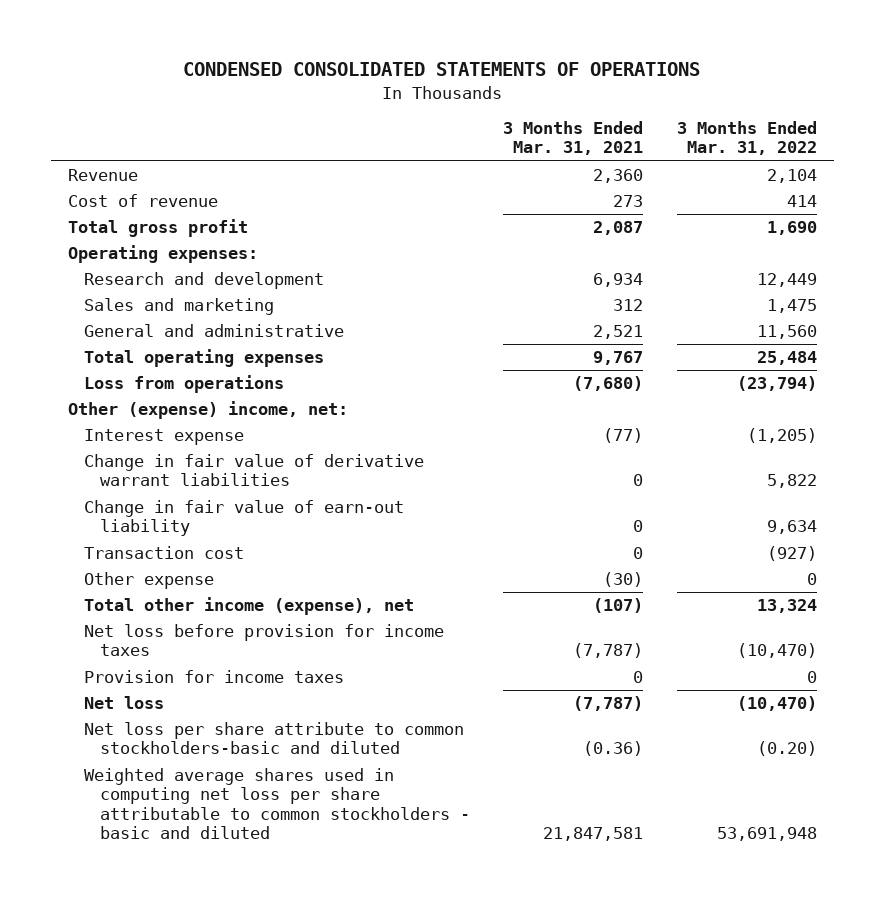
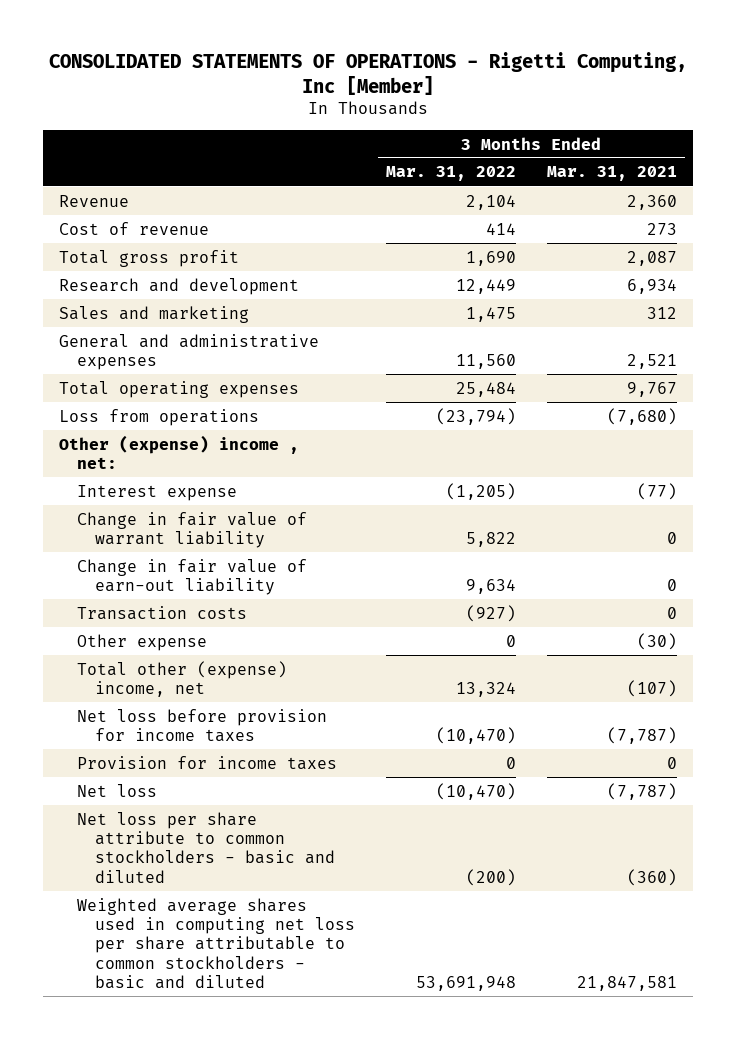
[183,62,701,77] CONDENSED CONSOLIDATED STATEMENTS OF OPERATIONS -> [48,51,687,95] CONSOLIDATED STATEMENTS OF OPERATIONS - Rigetti Computing, Inc [Member]
[67,245,258,264] Operating expenses: -> none
[83,324,344,338] General and administrative -> [58,333,319,370] General and administrative expenses
[67,401,348,420] Other (expense) income, net: -> [58,434,299,469] Other (expense) income , net:
[83,454,424,487] Change in fair value of derivative warrant liabilities -> [76,511,307,548] Change in fair value of warrant liability
[83,546,244,560] Transaction cost -> [76,605,247,620] Transaction costs
[83,597,414,616] Total other income (expense), net -> [76,660,287,697] Total other (expense) income, net
[83,722,464,755] Net loss per share attribute to common stockholders-basic and diluted -> [76,811,335,883] Net loss per share attribute to common stockholders - basic and diluted
[583,741,644,757] (0.36) -> [627,868,678,886] (360)
[756,741,817,757] (0.20) -> [465,868,516,886] (200)

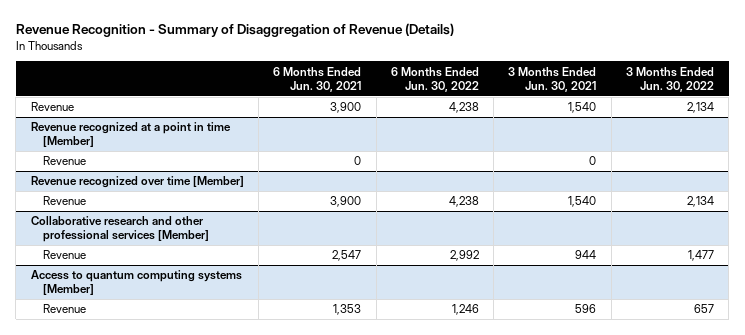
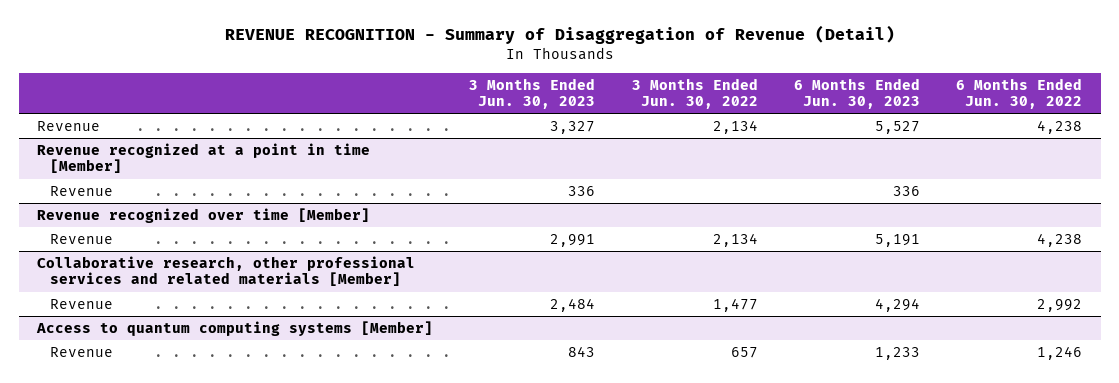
[15,23,454,38] Revenue Recognition - Summary of Disaggregation of Revenue (Details) -> [224,25,895,45] REVENUE RECOGNITION - Summary of Disaggregation of Revenue (Detail)
[273,66,362,92] 6 Months Ended Jun. 30, 2021 -> none
[508,66,597,92] 3 Months Ended Jun. 30, 2021 -> none
none -> [469,77,596,110] 3 Months Ended Jun. 30, 2023
none -> [794,77,921,110] 6 Months Ended Jun. 30, 2023
[30,216,209,243] Collaborative research and other professional services [Member] -> [36,255,415,287] Collaborative research, other professional services and related materials [Member]

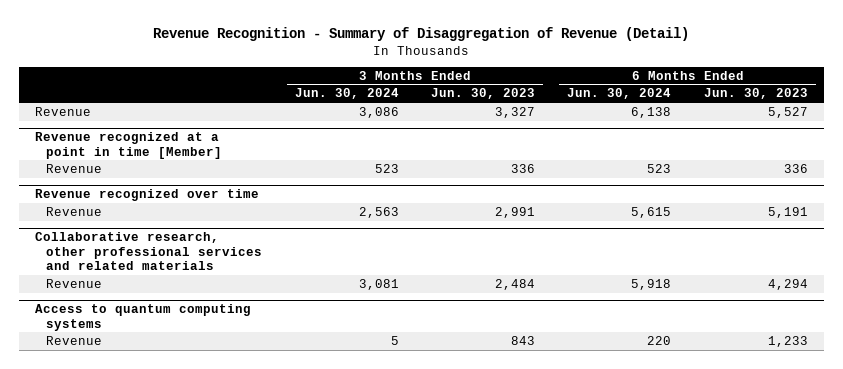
[224,25,895,45] REVENUE RECOGNITION - Summary of Disaggregation of Revenue (Detail) -> [153,26,690,41] Revenue Recognition - Summary of Disaggregation of Revenue (Detail)
[631,77,758,110] 3 Months Ended Jun. 30, 2022 -> none
[956,77,1083,110] 6 Months Ended Jun. 30, 2022 -> none
none -> [294,88,399,100] Jun. 30, 2024
none -> [567,88,672,100] Jun. 30, 2024
[36,207,370,223] Revenue recognized over time [Member] -> [34,189,259,202] Revenue recognized over time
[36,255,415,287] Collaborative research, other professional services and related materials [Member] -> [34,232,263,271] Collaborative research, other professional services and related materials
[35,320,433,336] Access to quantum computing systems [Member] -> [34,304,251,331] Access to quantum computing systems

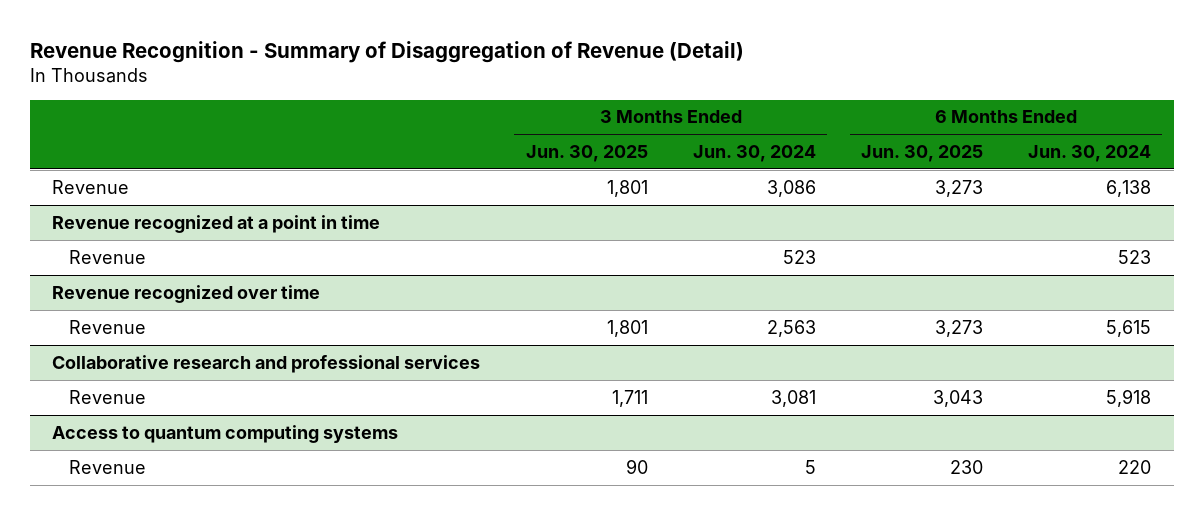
[431,88,536,100] Jun. 30, 2023 -> none
[703,88,808,100] Jun. 30, 2023 -> none
none -> [525,145,648,163] Jun. 30, 2025
none -> [860,145,983,163] Jun. 30, 2025
[34,132,223,159] Revenue recognized at a point in time [Member] -> [52,214,381,233] Revenue recognized at a point in time
[34,232,263,271] Collaborative research, other professional services and related materials -> [52,354,481,373] Collaborative research and professional services

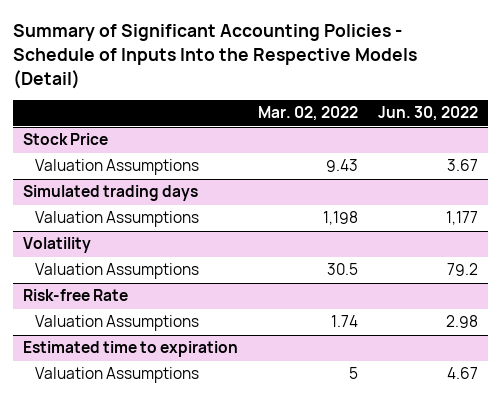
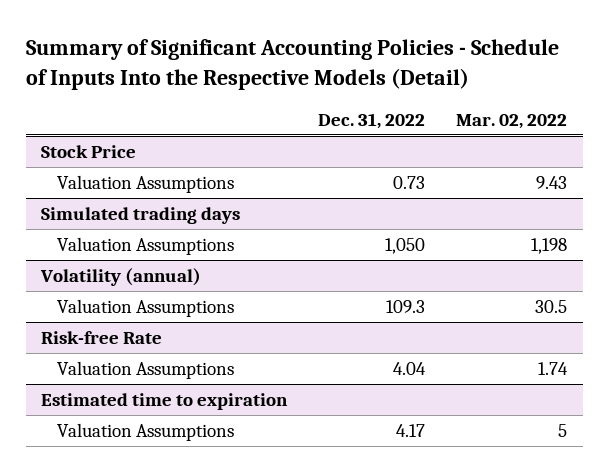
[377,106,478,122] Jun. 30, 2022 -> none
none -> [318,112,426,129] Dec. 31, 2022
[23,237,92,254] Volatility -> [40,268,202,287] Volatility (annual)

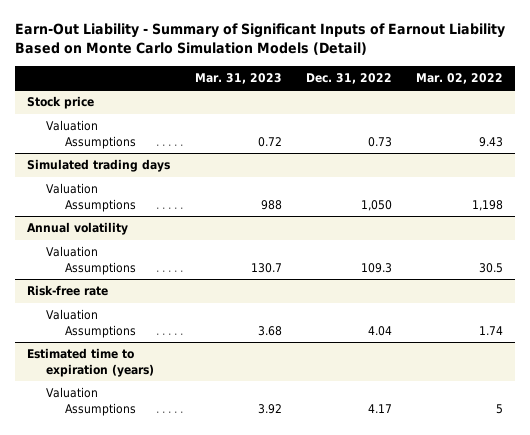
[25,39,559,90] Summary of Significant Accounting Policies - Schedule of Inputs Into the Respective Models (Detail) -> [15,23,506,56] Earn-Out Liability - Summary of Significant Inputs of Earnout Liability Based on Monte Carlo Simulation Models (Detail)
none -> [194,72,282,84] Mar. 31, 2023
[41,145,137,159] Stock Price -> [27,96,95,110] Stock price
[40,268,202,287] Volatility (annual) -> [27,222,129,236] Annual volatility
[41,331,163,345] Risk-free Rate -> [27,285,109,297] Risk-free rate
[41,393,289,411] Estimated time to expiration -> [27,348,155,377] Estimated time to expiration (years)

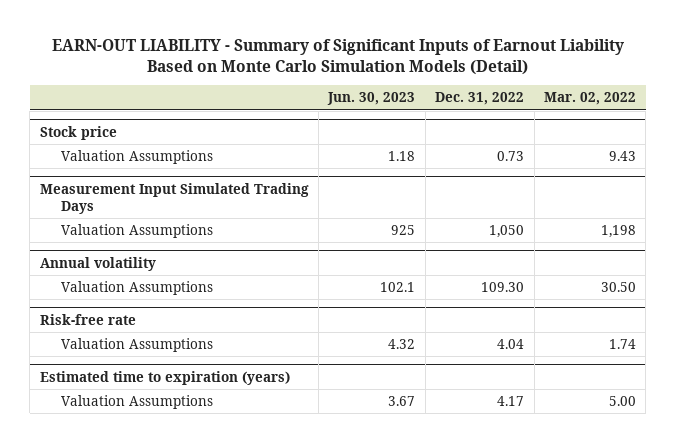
[15,23,506,56] Earn-Out Liability - Summary of Significant Inputs of Earnout Liability Based on Monte Carlo Simulation Models (Detail) -> [51,38,624,75] EARN-OUT LIABILITY - Summary of Significant Inputs of Earnout Liability Based on Monte Carlo Simulation Models (Detail)
[194,72,282,84] Mar. 31, 2023 -> none
none -> [327,92,416,106] Jun. 30, 2023
[27,159,171,173] Simulated trading days -> [39,182,309,215] Measurement Input Simulated Trading Days
[360,262,392,273] 109.3 -> [481,282,525,293] 109.30
[479,262,504,273] 30.5 -> [600,282,636,293] 30.50
[496,403,504,414] 5 -> [608,396,636,407] 5.00

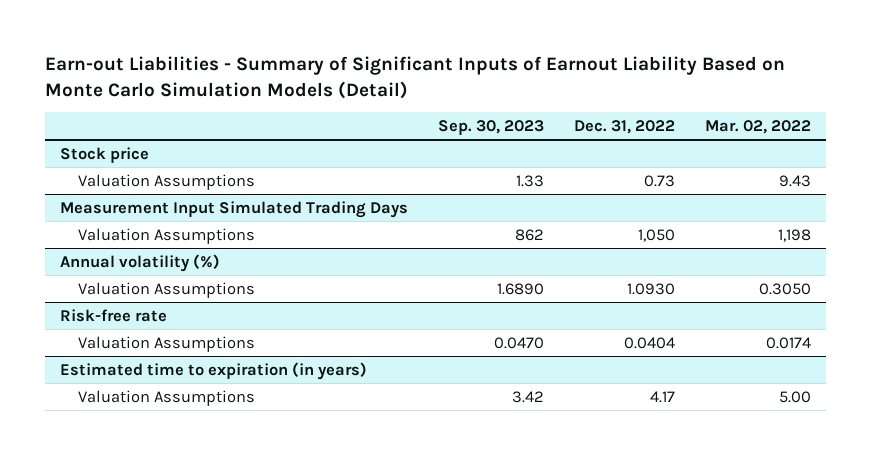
[51,38,624,75] EARN-OUT LIABILITY - Summary of Significant Inputs of Earnout Liability Based on Monte Carlo Simulation Models (Detail) -> [44,56,785,99] Earn-out Liabilities - Summary of Significant Inputs of Earnout Liability Based on Monte Carlo Simulation Models (Detail)
[327,92,416,106] Jun. 30, 2023 -> none
none -> [437,120,544,136] Sep. 30, 2023
[39,256,156,271] Annual volatility -> [59,253,220,272] Annual volatility (%)
[481,282,525,293] 109.30 -> [626,282,675,295] 1.0930
[600,282,636,293] 30.50 -> [758,282,811,295] 0.3050
[497,339,525,350] 4.04 -> [623,336,675,349] 0.0404
[608,339,636,350] 1.74 -> [765,336,811,349] 0.0174
[39,370,290,385] Estimated time to expiration (years) -> [59,361,367,380] Estimated time to expiration (in years)

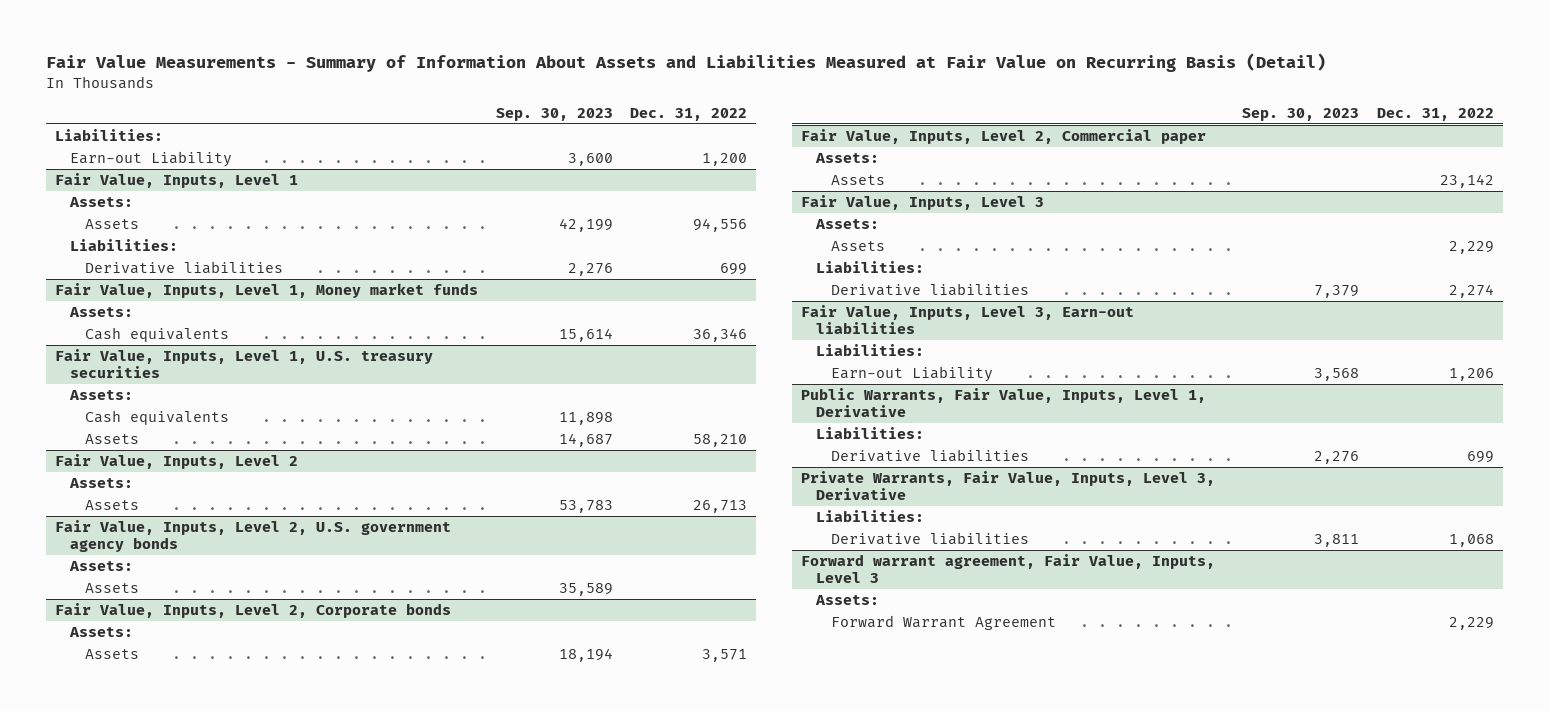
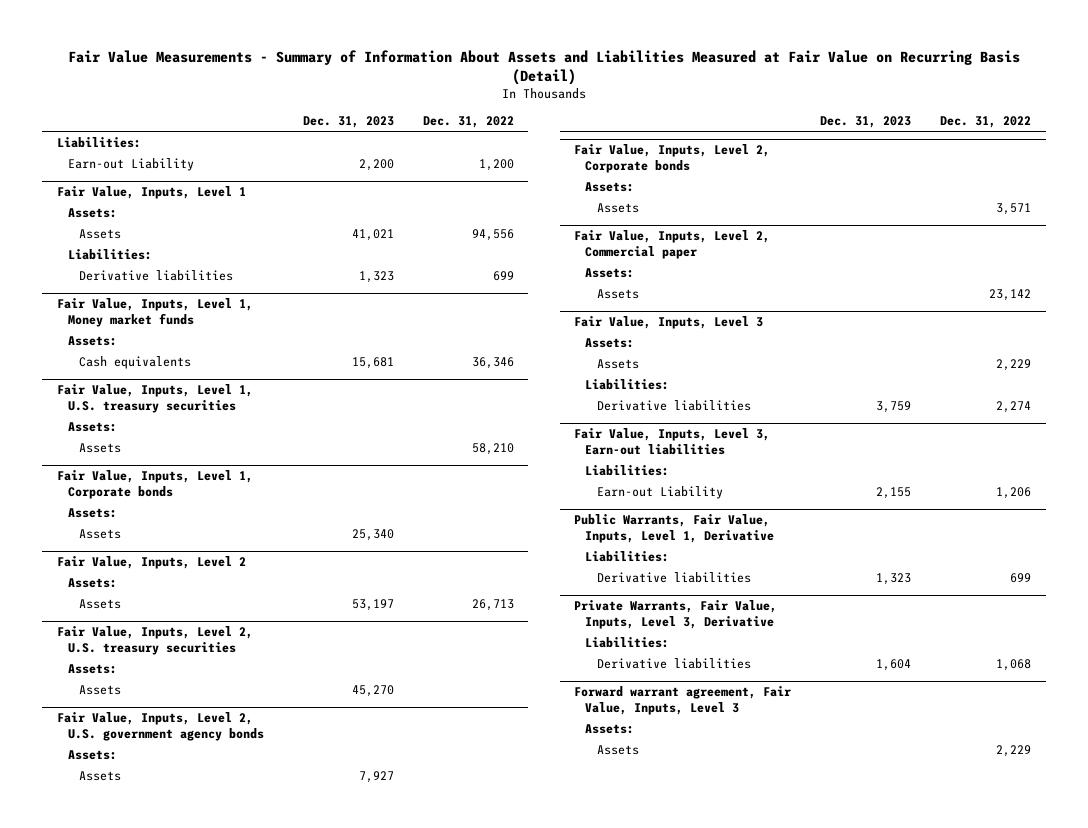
[495,108,613,122] Sep. 30, 2023 -> none
none -> [302,116,394,129] Dec. 31, 2023
[84,409,229,425] Cash equivalents -> none
none -> [56,470,253,499] Fair Value, Inputs, Level 1, Corporate bonds
none -> [67,507,117,518] Assets:
none -> [79,528,122,539] Assets
none -> [56,626,253,655] Fair Value, Inputs, Level 2, U.S. treasury securities
none -> [67,663,117,674] Assets:
none -> [79,684,122,695] Assets
[831,614,1057,630] Forward Warrant Agreement -> [596,744,639,755] Assets

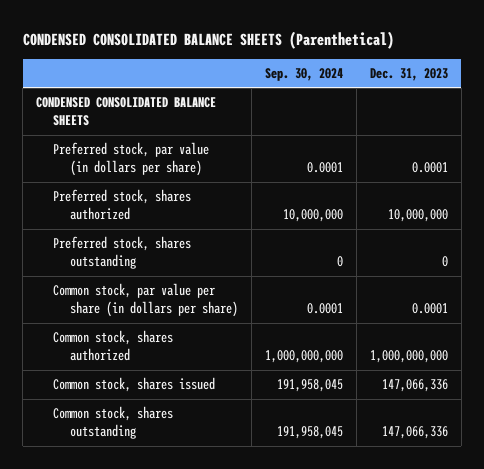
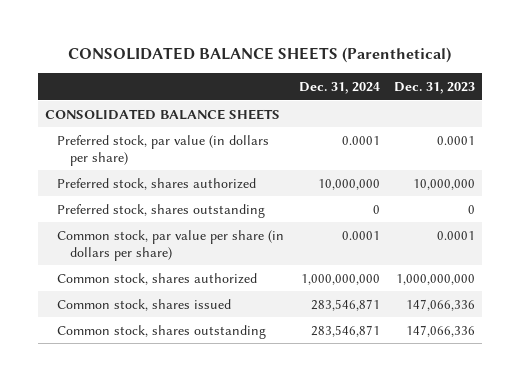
[22,30,394,49] CONDENSED CONSOLIDATED BALANCE SHEETS (Parenthetical) -> [67,47,451,64] CONSOLIDATED BALANCE SHEETS (Parenthetical)
[264,68,343,82] Sep. 30, 2024 -> none
none -> [298,81,380,94] Dec. 31, 2024
[36,97,217,127] CONDENSED CONSOLIDATED BALANCE SHEETS -> [44,108,280,120] CONSOLIDATED BALANCE SHEETS

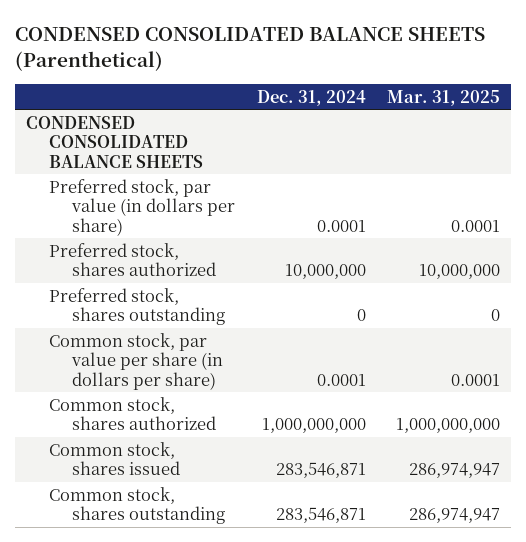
[67,47,451,64] CONSOLIDATED BALANCE SHEETS (Parenthetical) -> [14,26,485,71] CONDENSED CONSOLIDATED BALANCE SHEETS (Parenthetical)
[394,81,476,94] Dec. 31, 2023 -> none
none -> [387,89,501,106] Mar. 31, 2025
[44,108,280,120] CONSOLIDATED BALANCE SHEETS -> [25,116,204,168] CONDENSED CONSOLIDATED BALANCE SHEETS

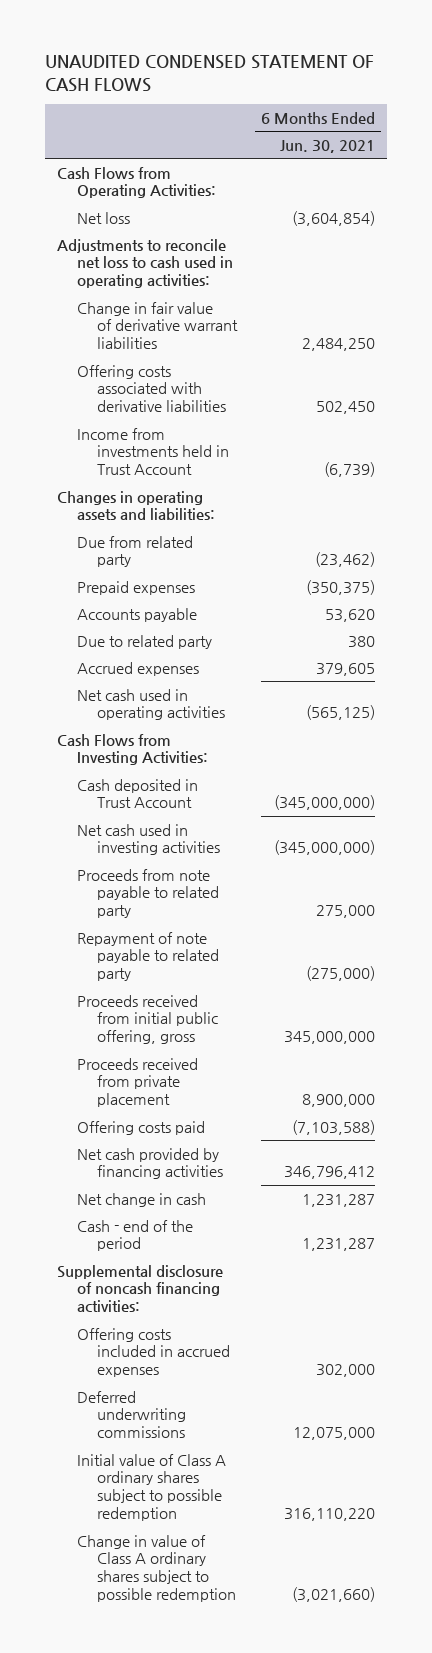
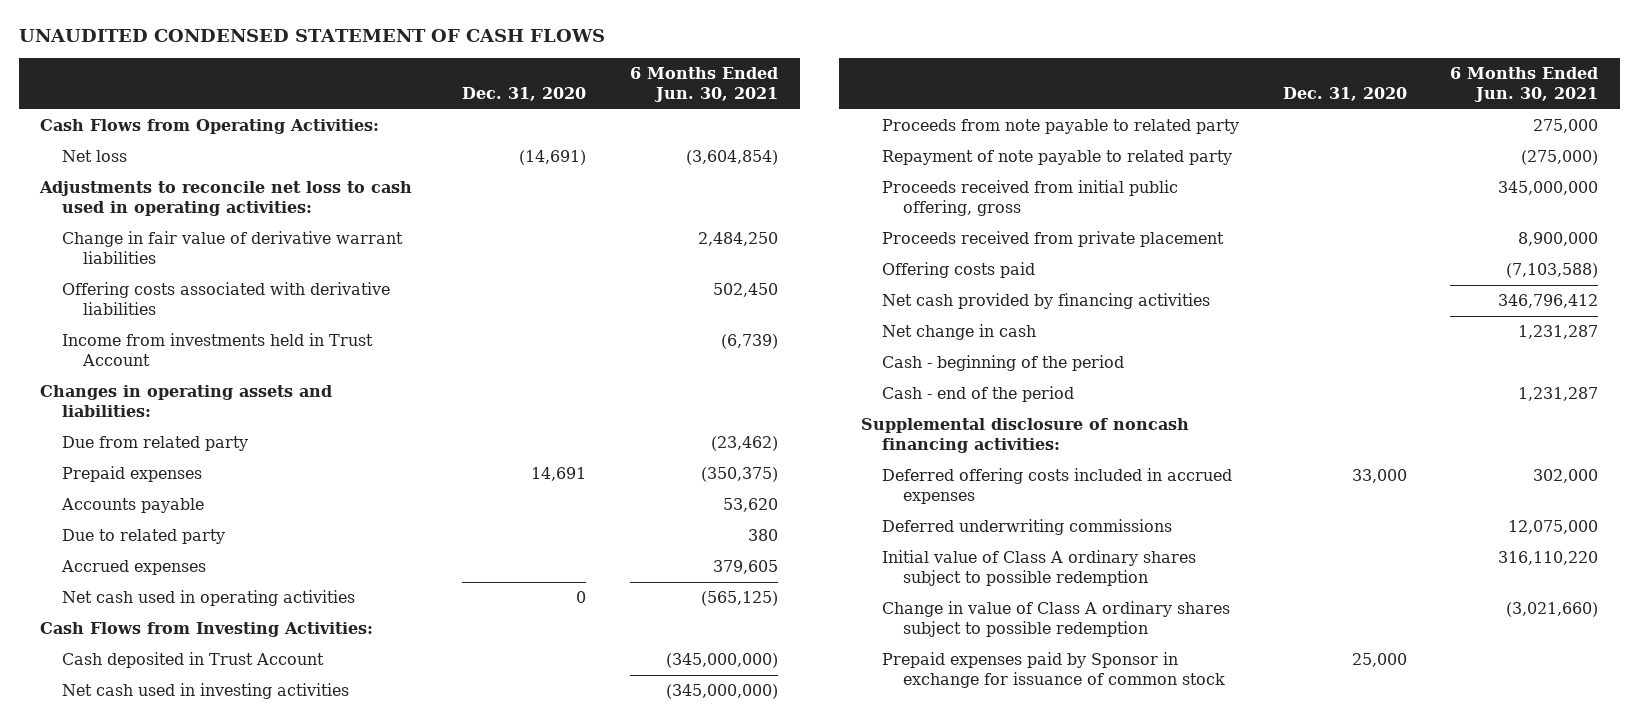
none -> [462,86,587,101] Dec. 31, 2020
none -> [881,355,1124,372] Cash - beginning of the period
[76,1327,230,1378] Offering costs included in accrued expenses -> [881,468,1232,504] Deferred offering costs included in accrued expenses
none -> [881,652,1226,688] Prepaid expenses paid by Sponsor in exchange for issuance of common stock

